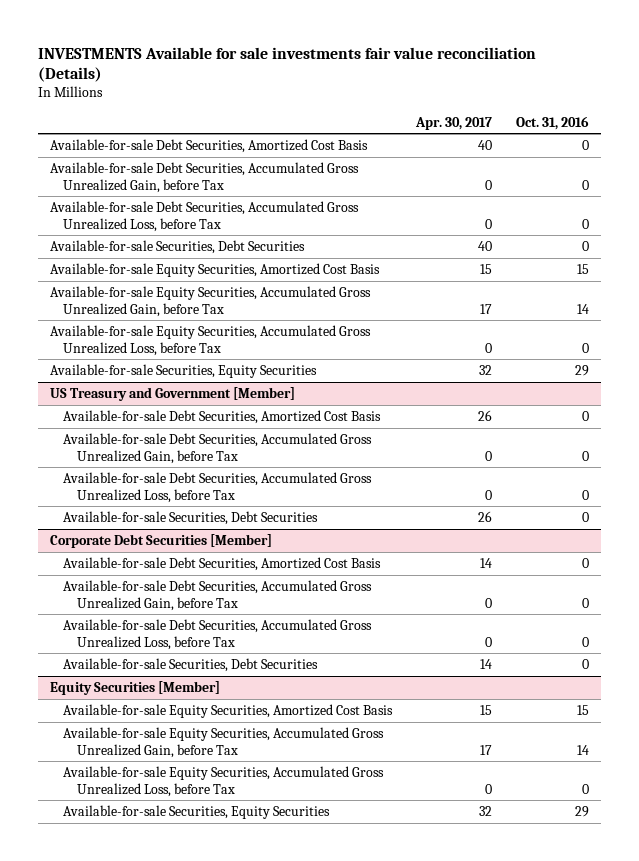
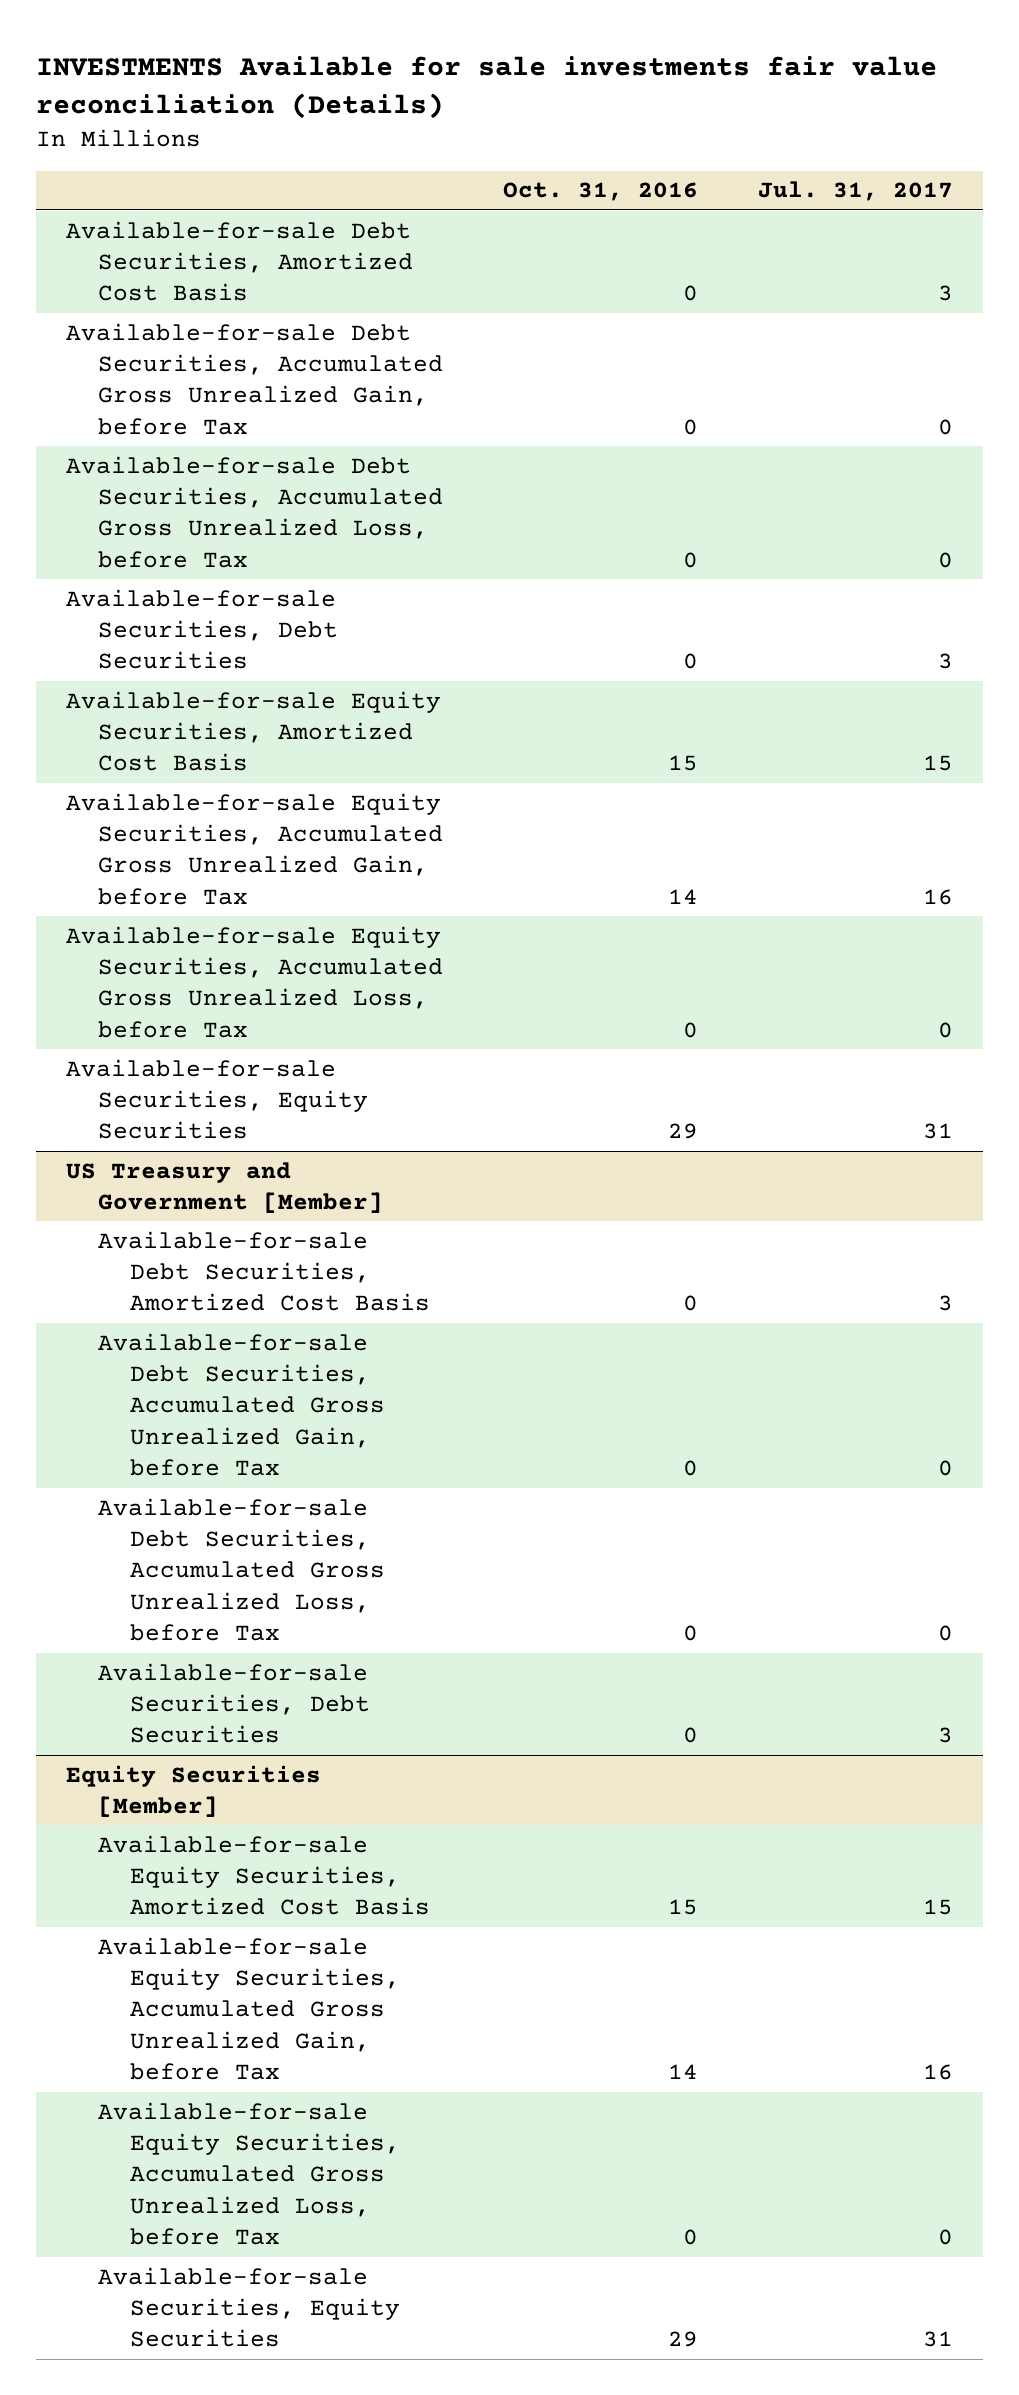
[415,116,493,130] Apr. 30, 2017 -> none
none -> [757,181,953,202] Jul. 31, 2017
[49,533,272,548] Corporate Debt Securities [Member] -> none
[63,556,382,571] Available-for-sale Debt Securities, Amortized Cost Basis -> none
[63,579,373,611] Available-for-sale Debt Securities, Accumulated Gross Unrealized Gain, before Tax -> none
[63,618,373,650] Available-for-sale Debt Securities, Accumulated Gross Unrealized Loss, before Tax -> none
[63,657,319,672] Available-for-sale Securities, Debt Securities -> none

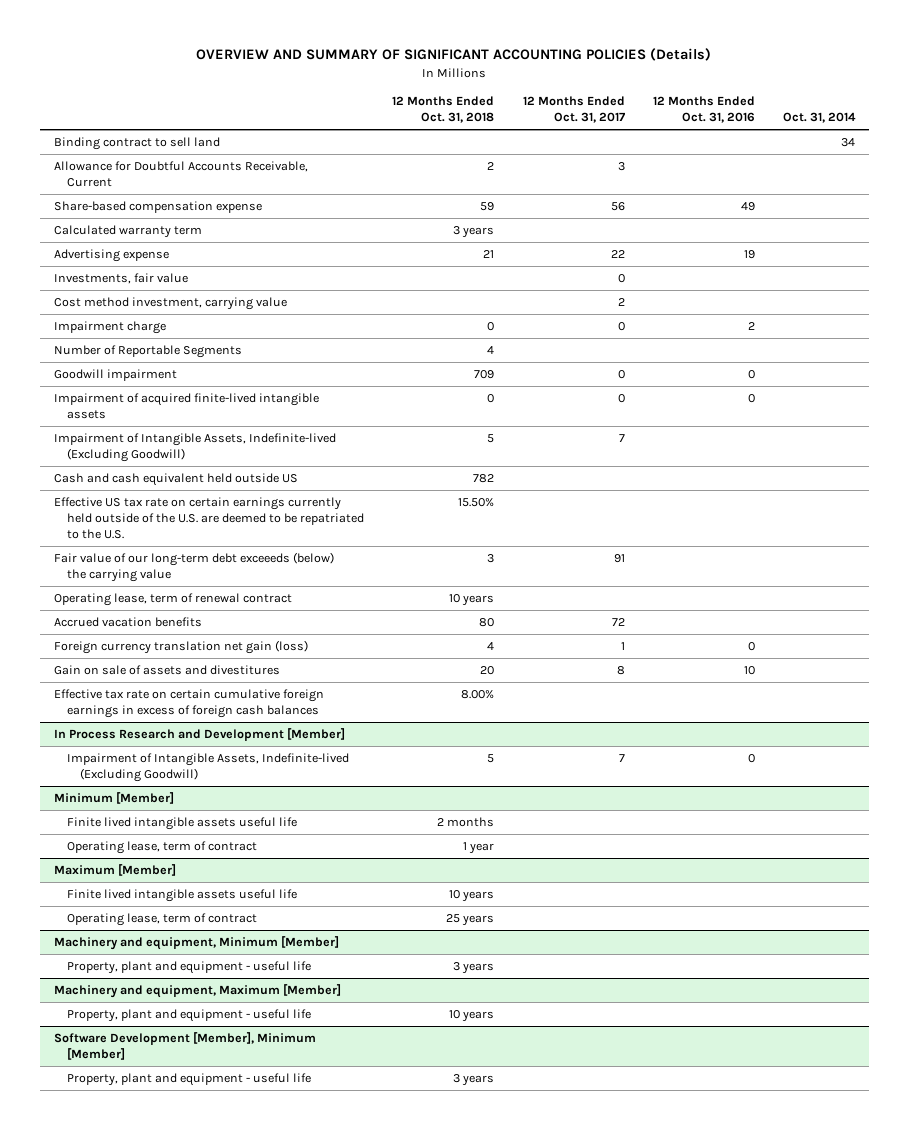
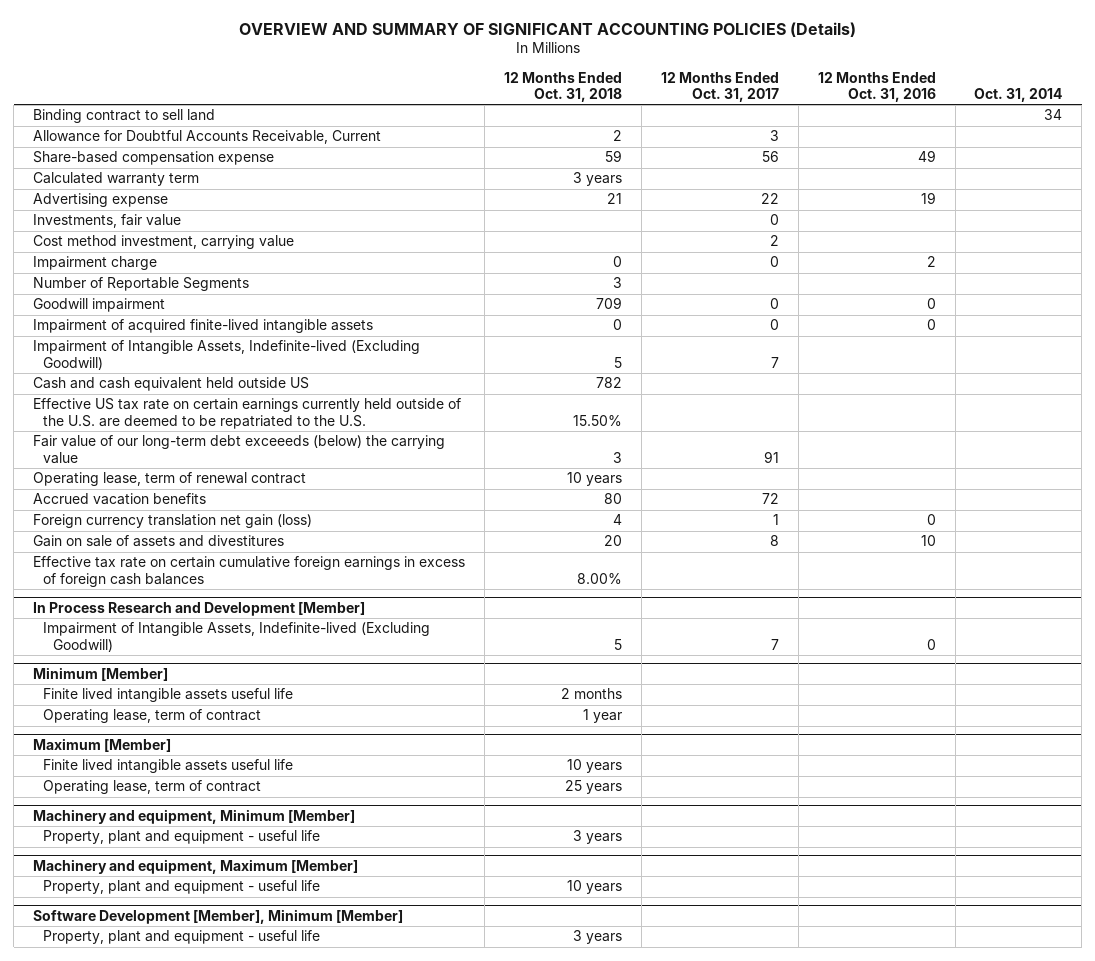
[487,346,495,355] 4 -> [612,277,622,289] 3

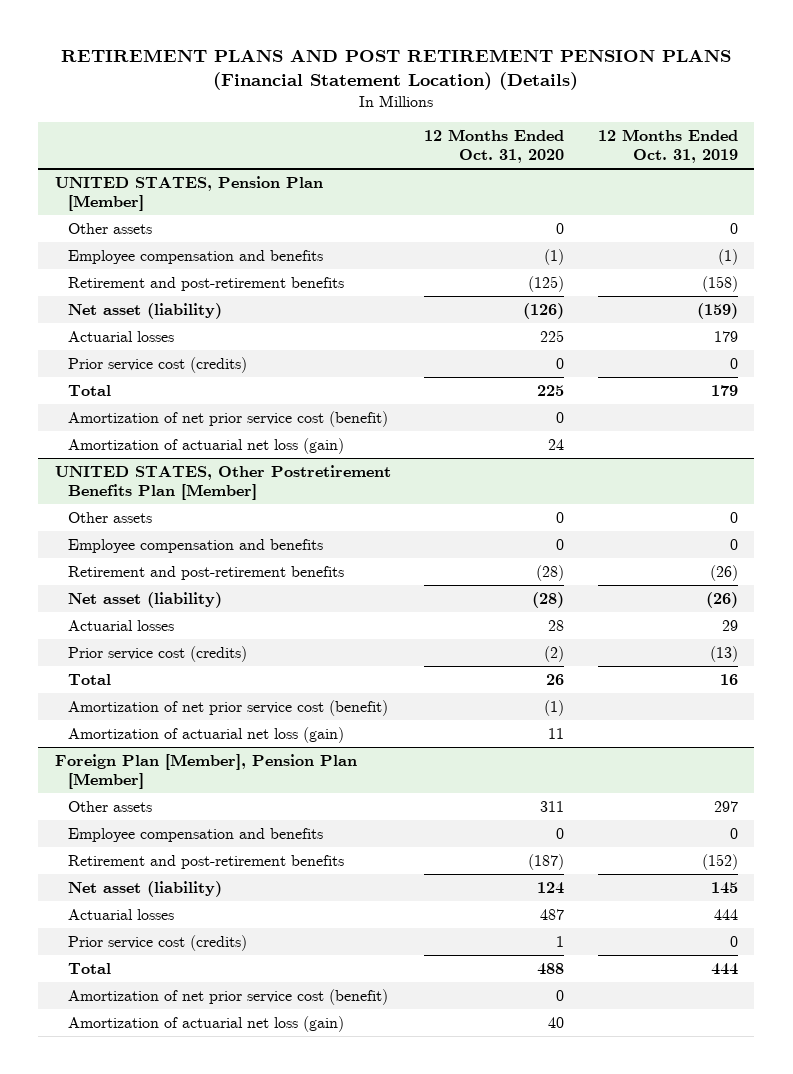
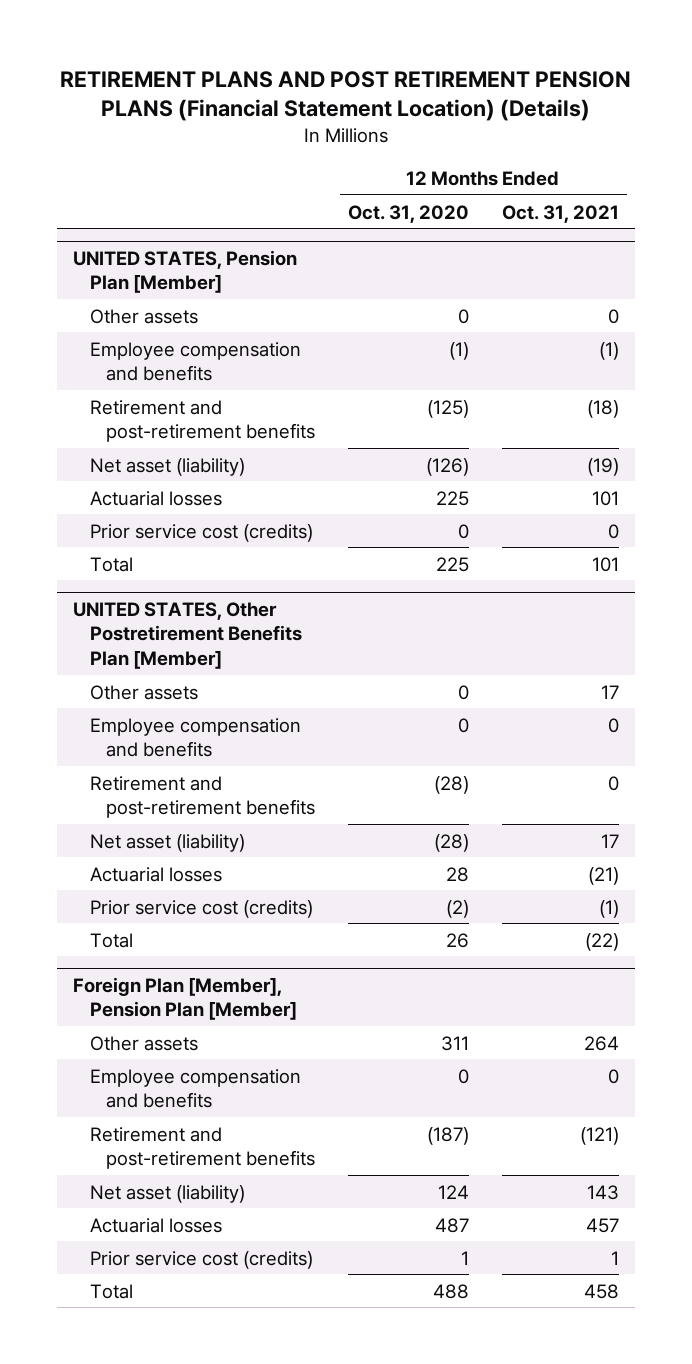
[597,129,738,163] 12 Months Ended Oct. 31, 2019 -> none
none -> [501,204,619,223] Oct. 31, 2021
[67,410,388,427] Amortization of net prior service cost (benefit) -> none
[67,437,344,454] Amortization of actuarial net loss (gain) -> none
[67,699,388,716] Amortization of net prior service cost (benefit) -> none
[67,726,344,743] Amortization of actuarial net loss (gain) -> none
[67,988,388,1005] Amortization of net prior service cost (benefit) -> none
[67,1015,344,1032] Amortization of actuarial net loss (gain) -> none

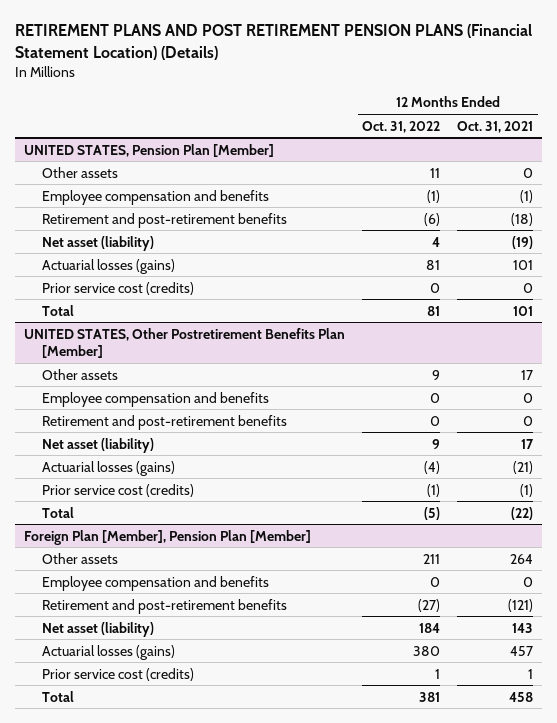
[348,204,470,223] Oct. 31, 2020 -> none
none -> [362,120,441,133] Oct. 31, 2022
[89,490,222,506] Actuarial losses -> [42,258,176,274] Actuarial losses (gains)
[89,866,222,882] Actuarial losses -> [42,460,176,476] Actuarial losses (gains)
[89,1217,222,1233] Actuarial losses -> [42,644,176,660] Actuarial losses (gains)

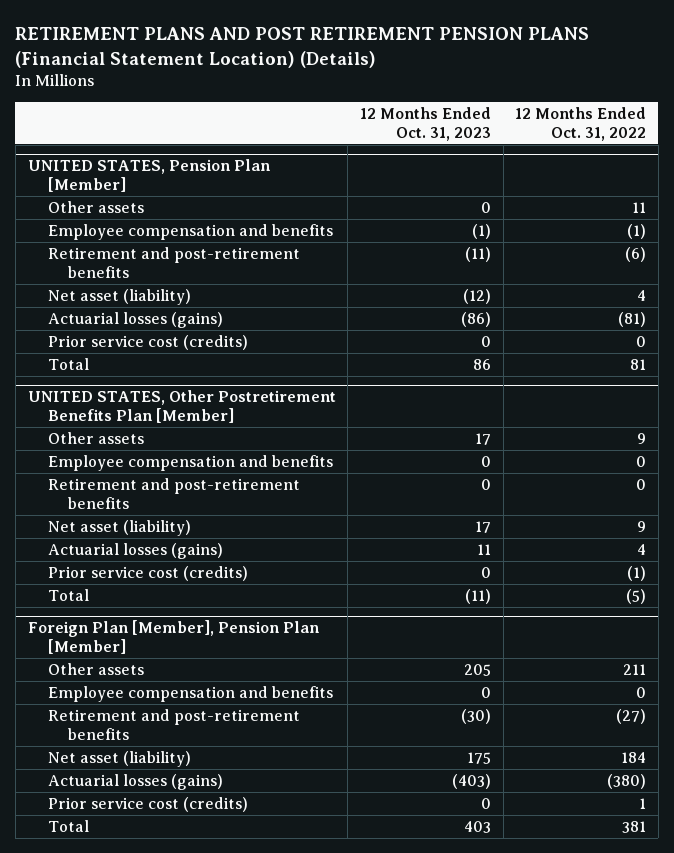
[457,120,534,133] Oct. 31, 2021 -> none
none -> [359,107,491,141] 12 Months Ended Oct. 31, 2023
[426,259,441,270] 81 -> [618,311,647,327] (81)
[424,460,441,474] (4) -> [637,543,647,555] 4
[413,645,441,656] 380 -> [607,773,647,789] (380)

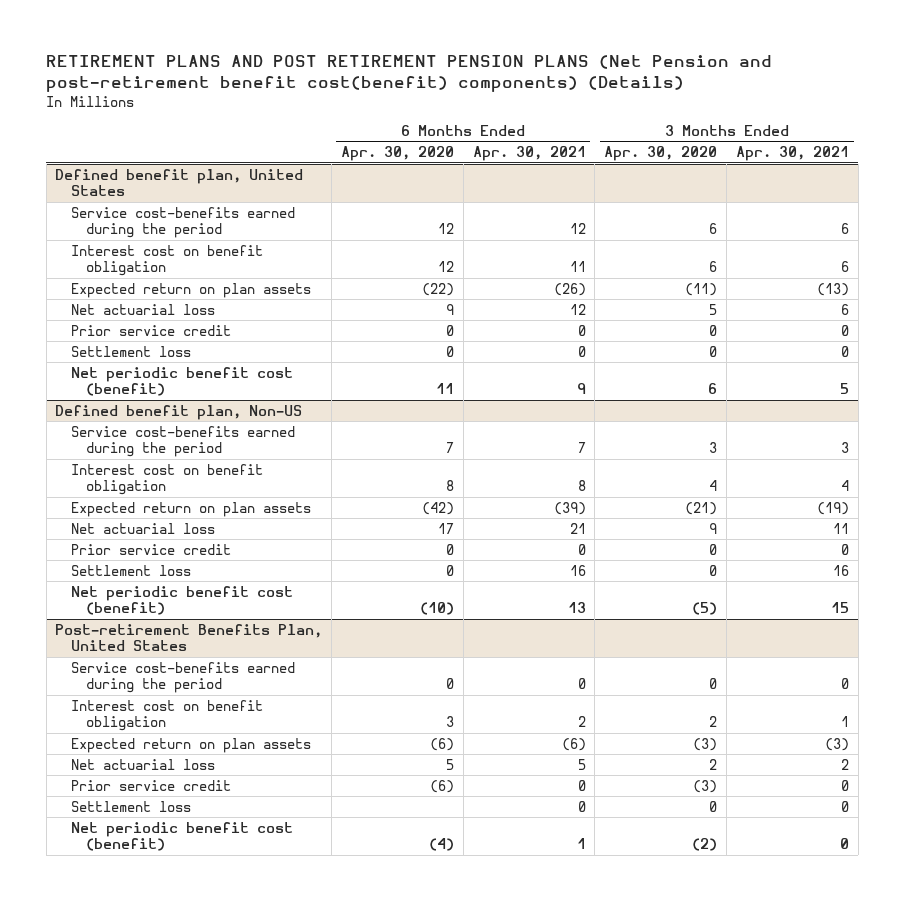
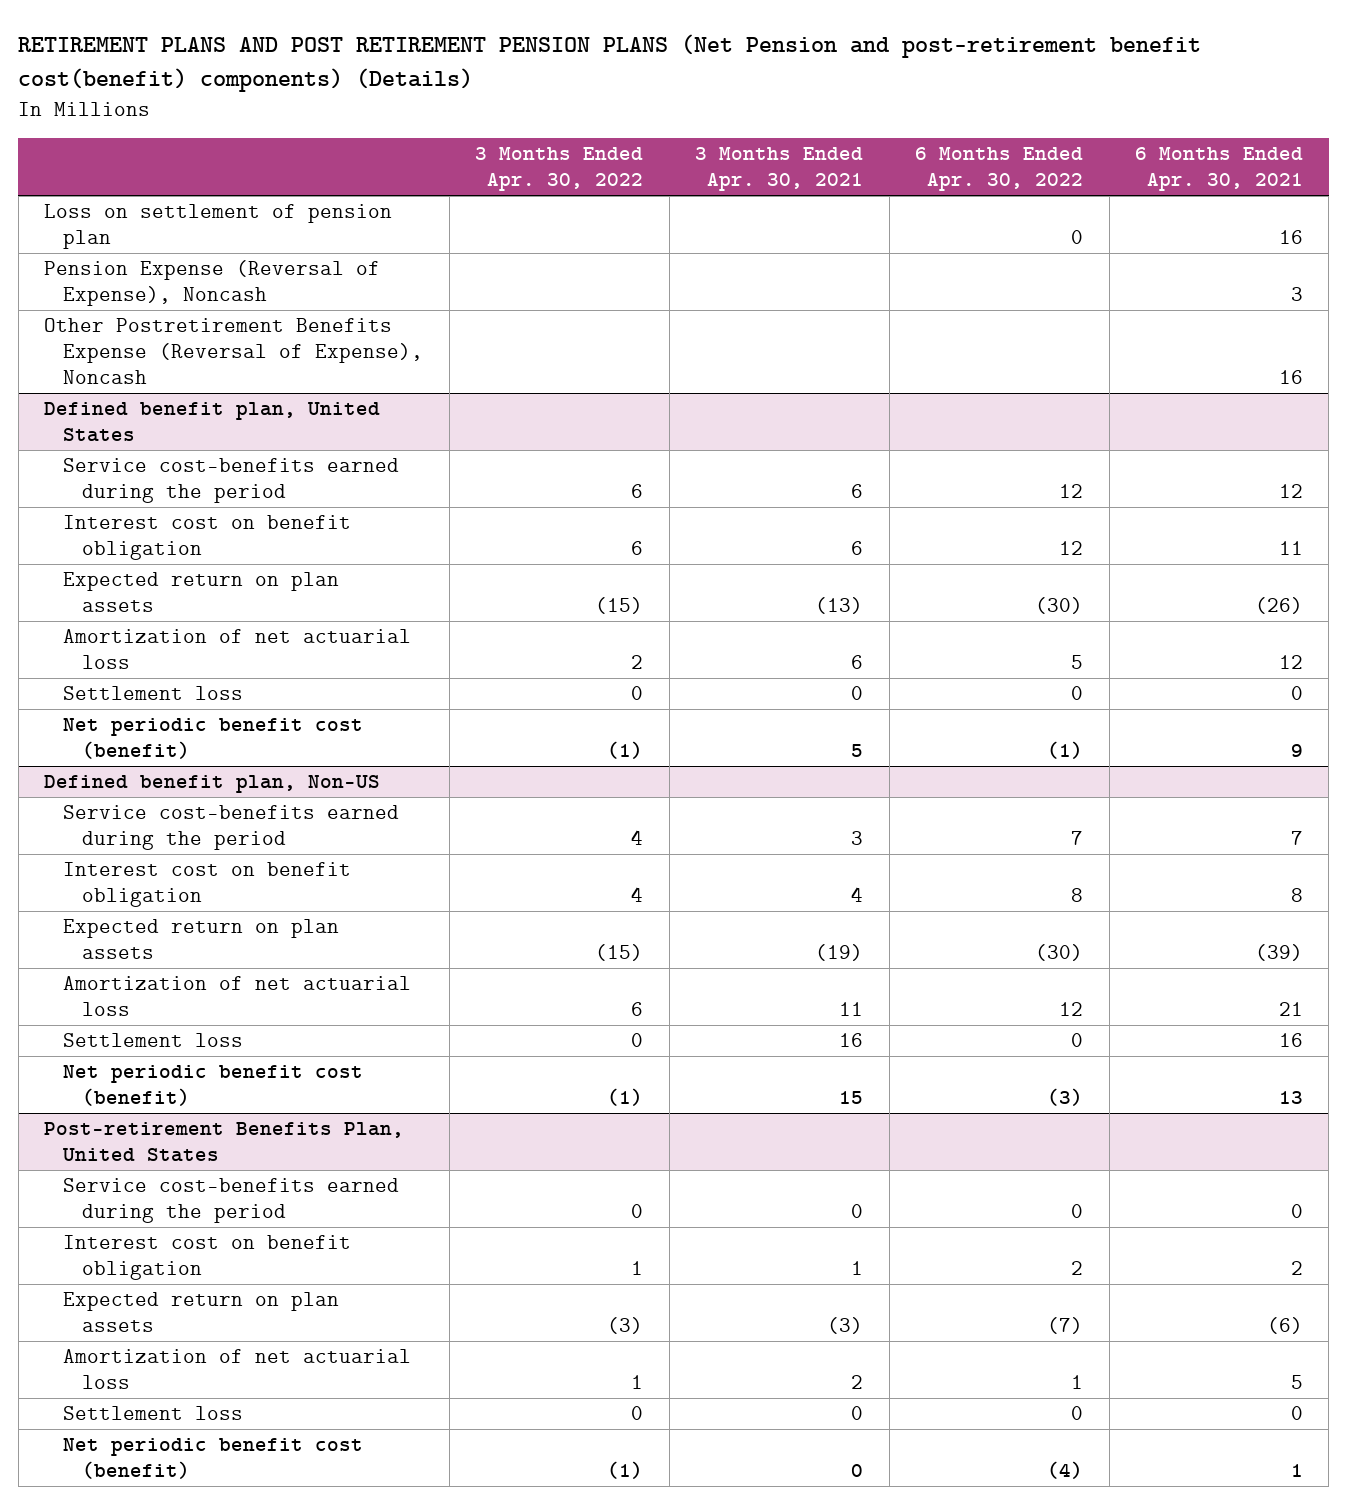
[340,146,454,162] Apr. 30, 2020 -> none
[604,146,718,162] Apr. 30, 2020 -> none
none -> [475,147,644,192] 3 Months Ended Apr. 30, 2022
none -> [915,147,1084,192] 6 Months Ended Apr. 30, 2022
none -> [44,204,393,250] Loss on settlement of pension plan
none -> [44,260,381,307] Pension Expense (Reversal of Expense), Noncash
none -> [44,318,424,385] Other Postretirement Benefits Expense (Reversal of Expense), Noncash
[70,324,231,336] Prior service credit -> none
[70,303,215,315] Net actuarial loss -> [63,629,412,670] Amortization of net actuarial loss
[70,543,231,555] Prior service credit -> none
[70,522,215,534] Net actuarial loss -> [63,976,412,1017] Amortization of net actuarial loss
[70,779,231,791] Prior service credit -> none
[70,758,215,770] Net actuarial loss -> [63,1349,412,1390] Amortization of net actuarial loss

